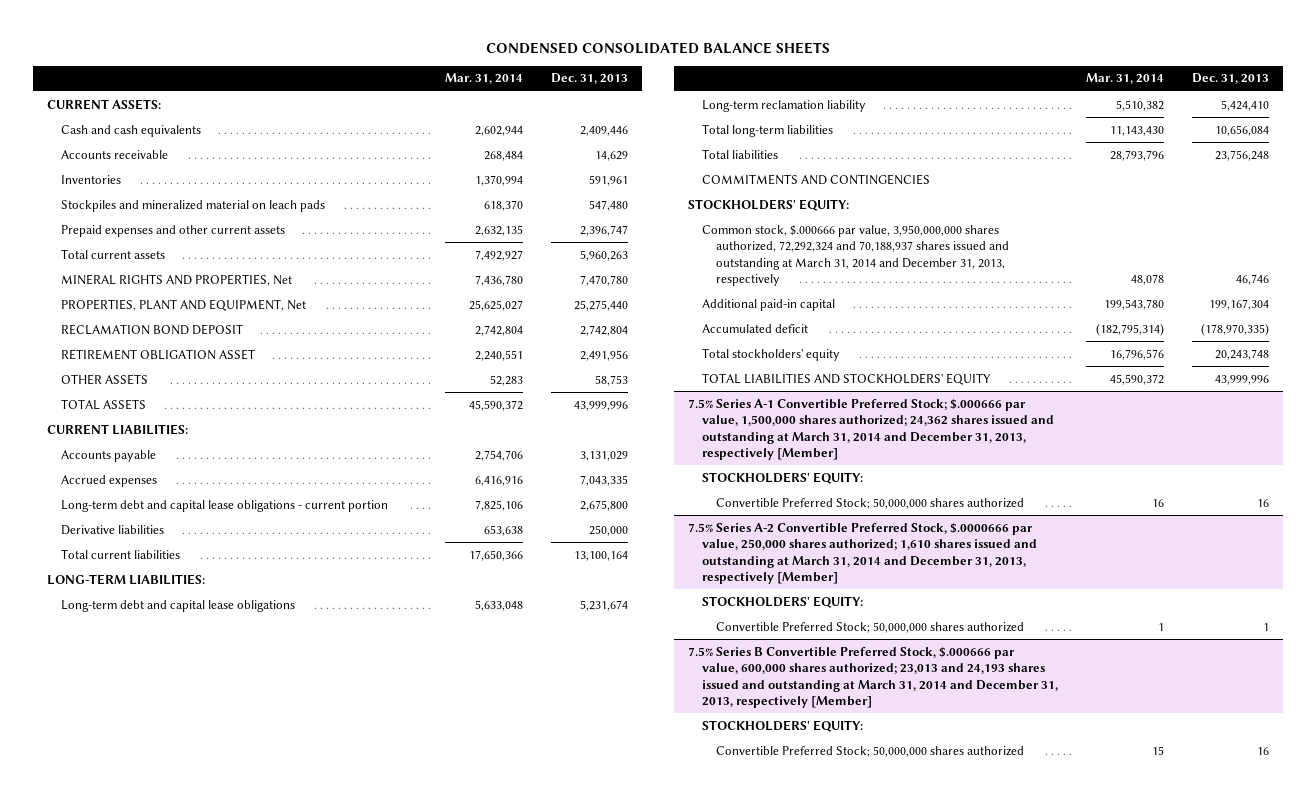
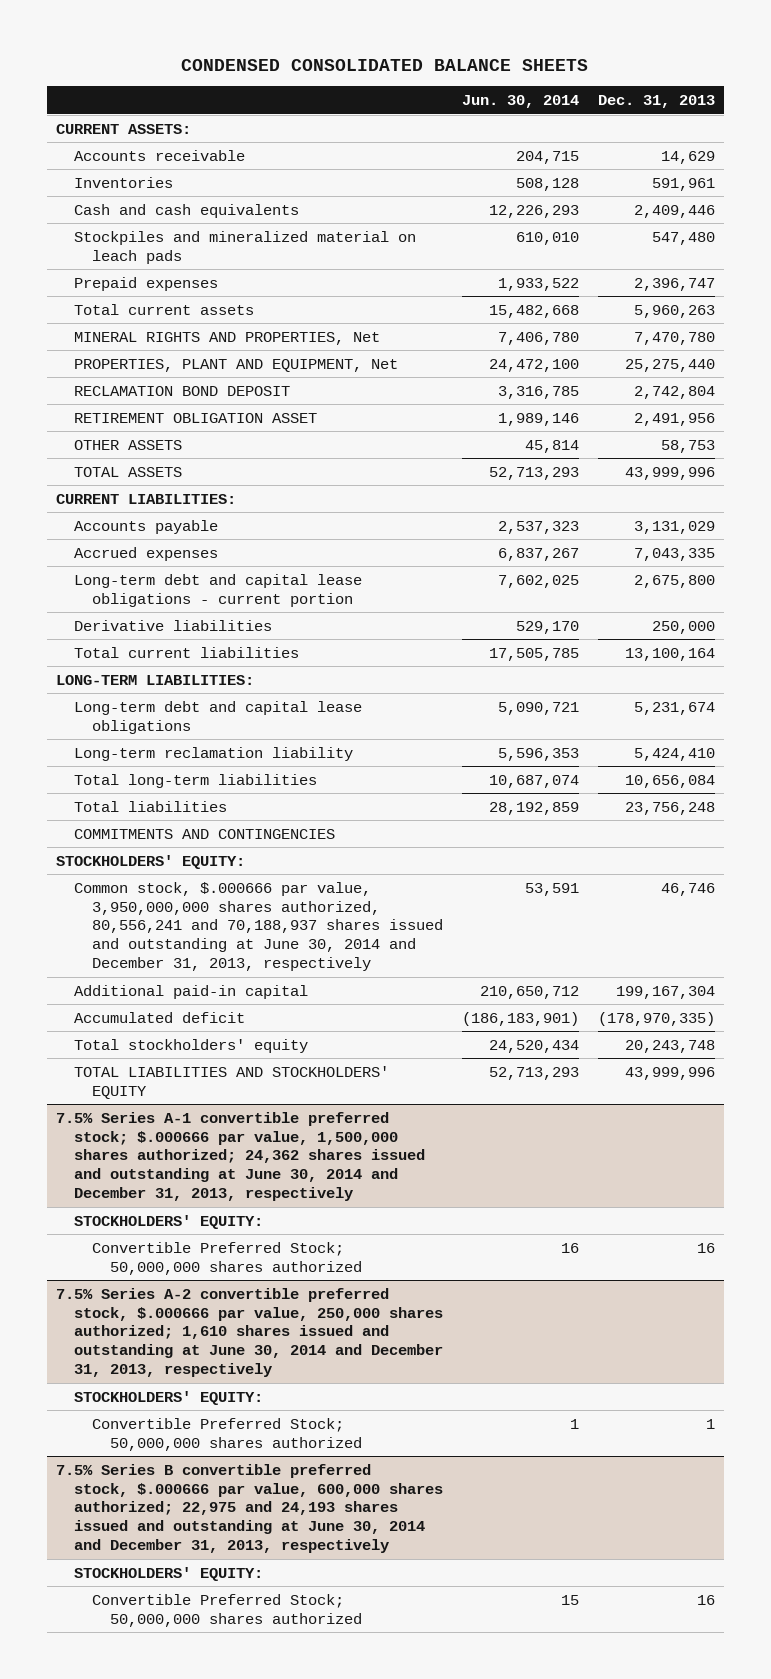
[445,73,524,85] Mar. 31, 2014 -> none
none -> [461,95,579,109] Jun. 30, 2014
[61,124,202,137] Cash and cash equivalents -> [74,203,300,218] Cash and cash equivalents
[61,224,286,237] Prepaid expenses and other current assets -> [74,276,219,291] Prepaid expenses
[702,224,1010,287] Common stock, $.000666 par value, 3,950,000,000 shares authorized, 72,292,324 and 70,188,937 shares issued and outstanding at March 31, 2014 and December 31, 2013, respectively -> [74,881,444,972] Common stock, $.000666 par value, 3,950,000,000 shares authorized, 80,556,241 and 70,188,937 shares issued and outstanding at June 30, 2014 and December 31, 2013, respectively
[688,397,1055,461] 7.5% Series A-1 Convertible Preferred Stock; $.000666 par value, 1,500,000 shares authorized; 24,362 shares issued and outstanding at March 31, 2014 and December 31, 2013, respectively [Member] -> [56,1111,426,1202] 7.5% Series A-1 convertible preferred stock; $.000666 par value, 1,500,000 shares authorized; 24,362 shares issued and outstanding at June 30, 2014 and December 31, 2013, respectively
[688,521,1038,585] 7.5% Series A-2 Convertible Preferred Stock, $.0000666 par value, 250,000 shares authorized; 1,610 shares issued and outstanding at March 31, 2014 and December 31, 2013, respectively [Member] -> [56,1287,444,1378] 7.5% Series A-2 convertible preferred stock, $.000666 par value, 250,000 shares authorized; 1,610 shares issued and outstanding at June 30, 2014 and December 31, 2013, respectively
[688,645,1059,709] 7.5% Series B Convertible Preferred Stock, $.000666 par value, 600,000 shares authorized; 23,013 and 24,193 shares issued and outstanding at March 31, 2014 and December 31, 2013, respectively [Member] -> [56,1463,444,1554] 7.5% Series B convertible preferred stock, $.000666 par value, 600,000 shares authorized; 22,975 and 24,193 shares issued and outstanding at June 30, 2014 and December 31, 2013, respectively

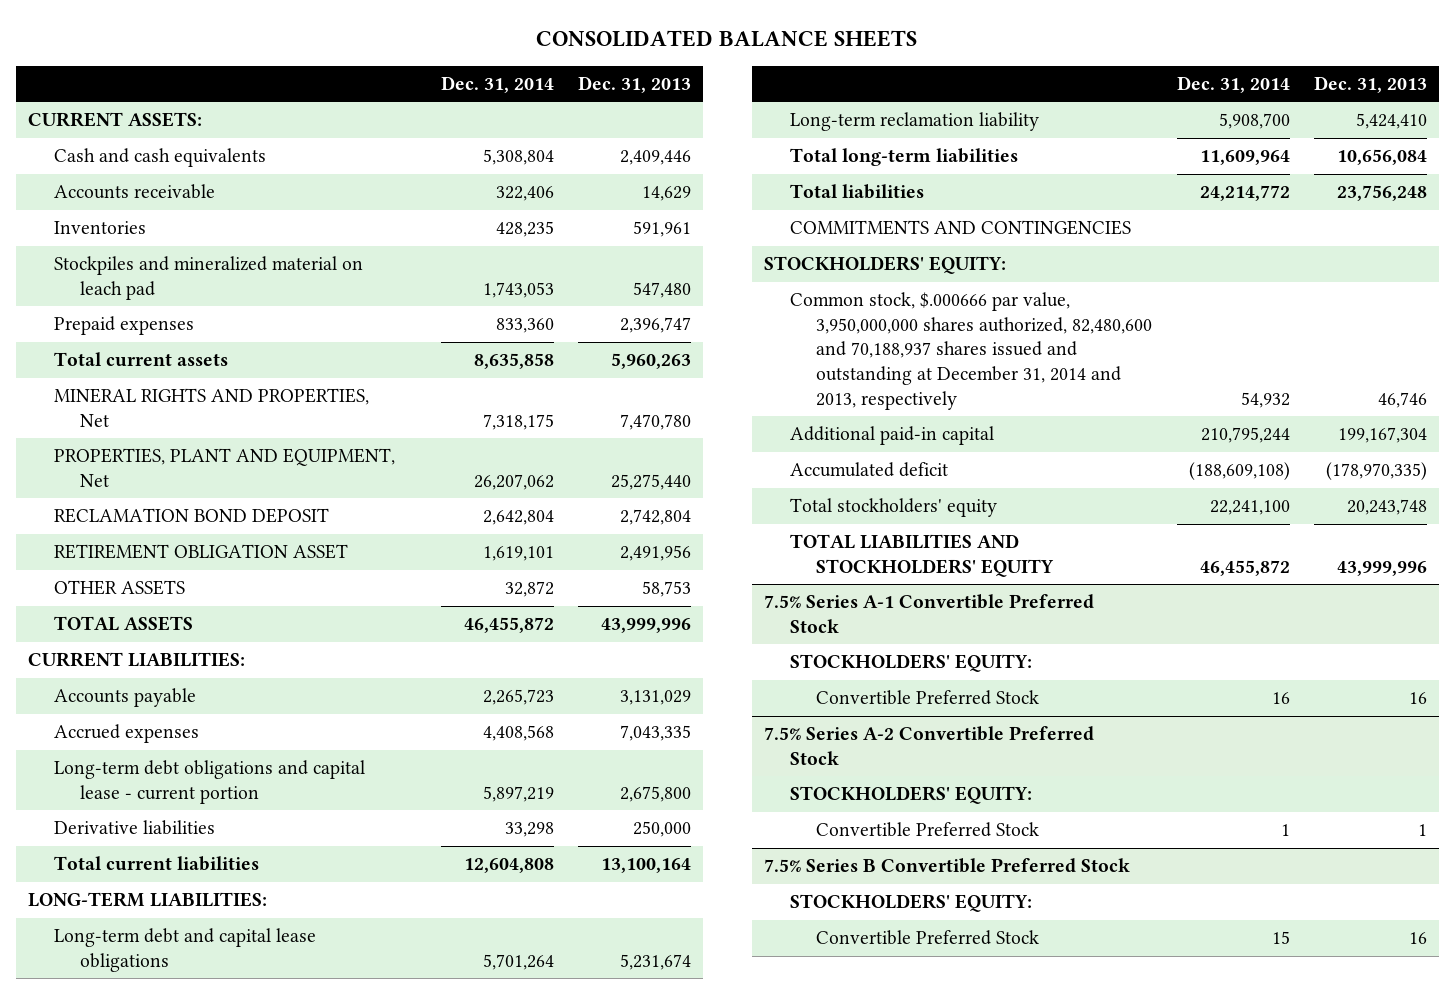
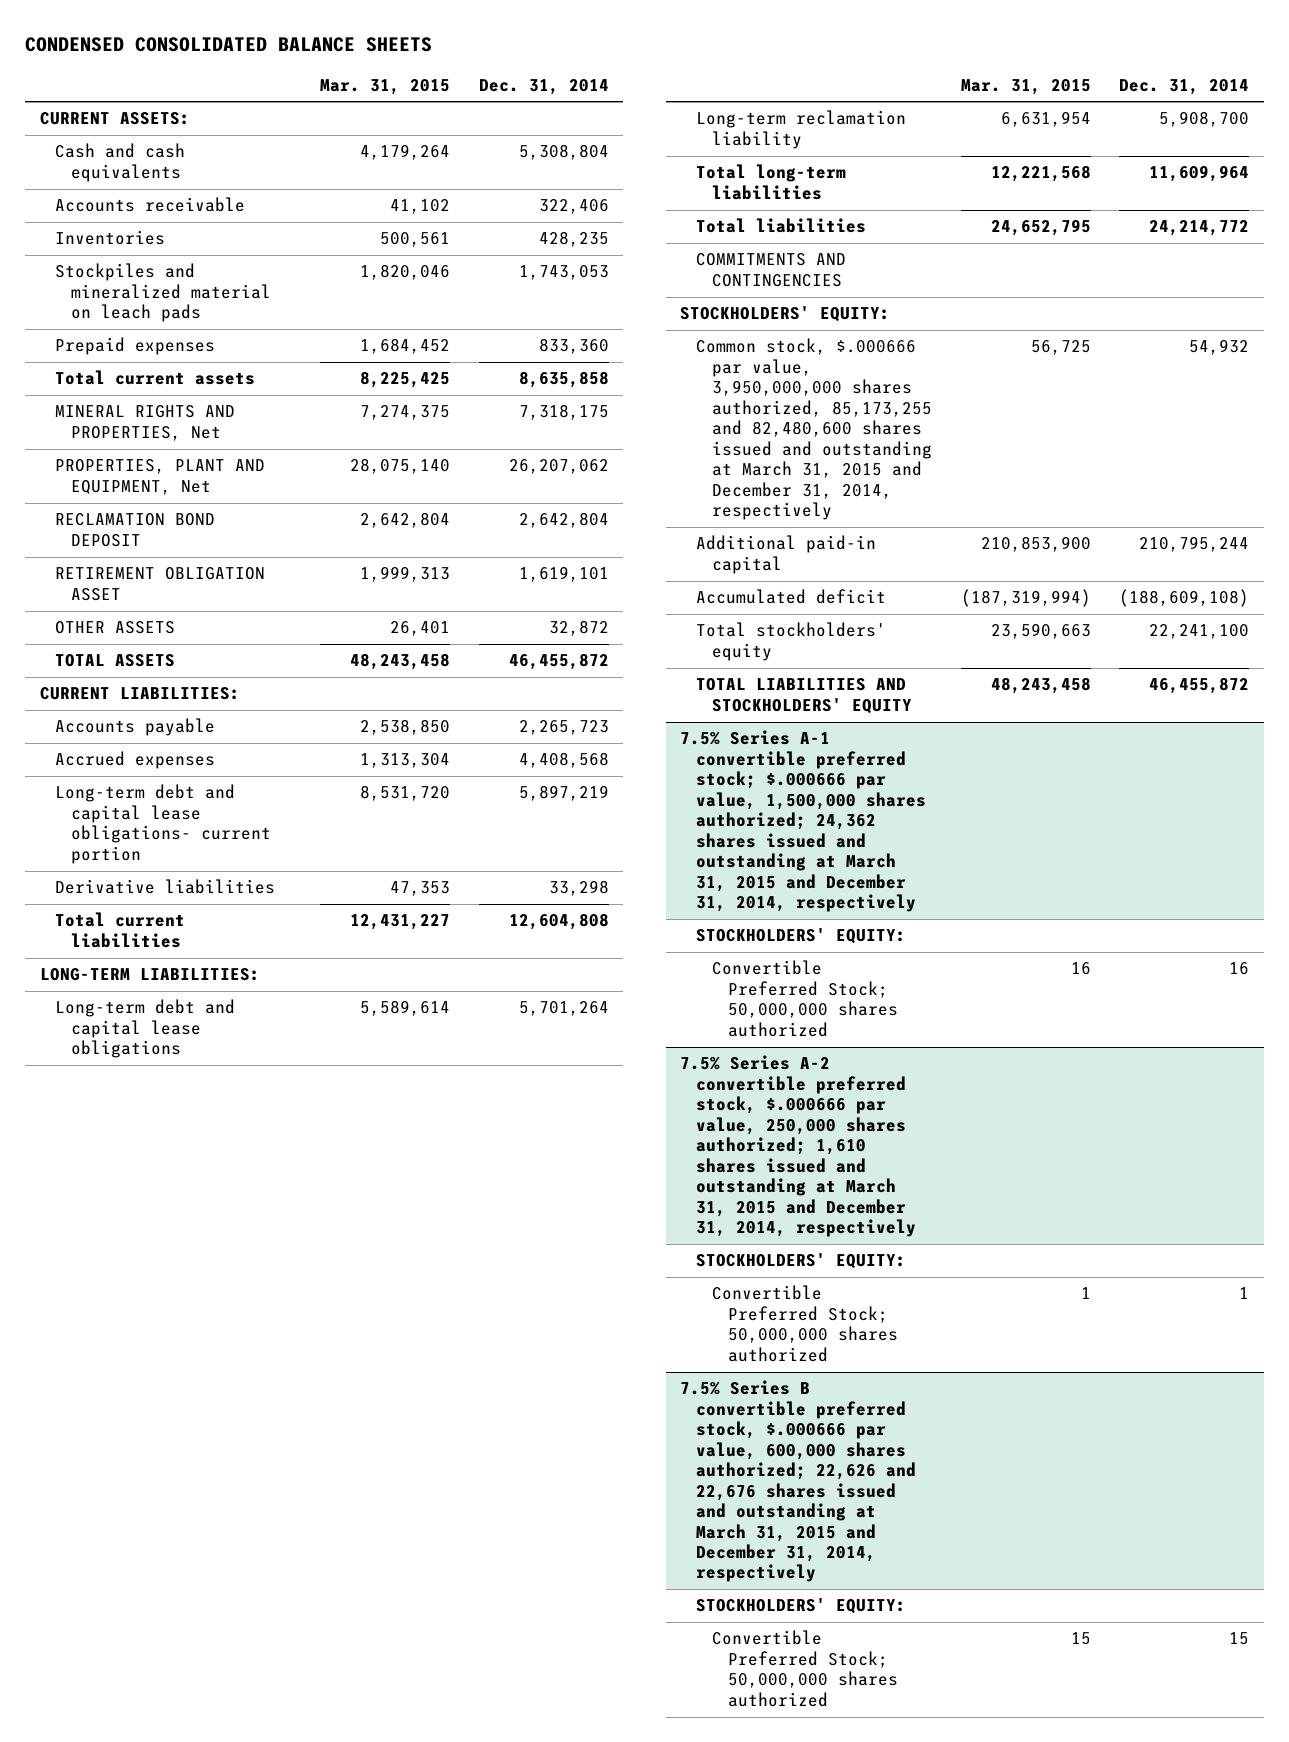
[536,30,918,48] CONSOLIDATED BALANCE SHEETS -> [25,37,433,53] CONDENSED CONSOLIDATED BALANCE SHEETS
[577,75,691,93] Dec. 31, 2013 -> none
none -> [320,78,451,95] Mar. 31, 2015
[54,256,364,300] Stockpiles and mineralized material on leach pad -> [55,263,272,323] Stockpiles and mineralized material on leach pads
[54,760,366,804] Long-term debt obligations and capital lease - current portion -> [55,784,272,864] Long-term debt and capital lease obligations- current portion
[790,292,1153,410] Common stock, $.000666 par value, 3,950,000,000 shares authorized, 82,480,600 and 70,188,937 shares issued and outstanding at December 31, 2014 and 2013, respectively -> [695,338,932,521] Common stock, $.000666 par value, 3,950,000,000 shares authorized, 85,173,255 and 82,480,600 shares issued and outstanding at March 31, 2015 and December 31, 2014, respectively
[763,594,1094,633] 7.5% Series A-1 Convertible Preferred Stock -> [679,730,926,913] 7.5% Series A-1 convertible preferred stock; $.000666 par value, 1,500,000 shares authorized; 24,362 shares issued and outstanding at March 31, 2015 and December 31, 2014, respectively
[816,690,1040,706] Convertible Preferred Stock -> [711,960,898,1037] Convertible Preferred Stock; 50,000,000 shares authorized
[763,726,1094,765] 7.5% Series A-2 Convertible Preferred Stock -> [679,1055,916,1238] 7.5% Series A-2 convertible preferred stock, $.000666 par value, 250,000 shares authorized; 1,610 shares issued and outstanding at March 31, 2015 and December 31, 2014, respectively
[816,822,1040,838] Convertible Preferred Stock -> [711,1285,898,1362] Convertible Preferred Stock; 50,000,000 shares authorized
[763,858,1130,874] 7.5% Series B Convertible Preferred Stock -> [679,1380,916,1583] 7.5% Series B convertible preferred stock, $.000666 par value, 600,000 shares authorized; 22,626 and 22,676 shares issued and outstanding at March 31, 2015 and December 31, 2014, respectively
[816,930,1040,946] Convertible Preferred Stock -> [711,1630,898,1707] Convertible Preferred Stock; 50,000,000 shares authorized

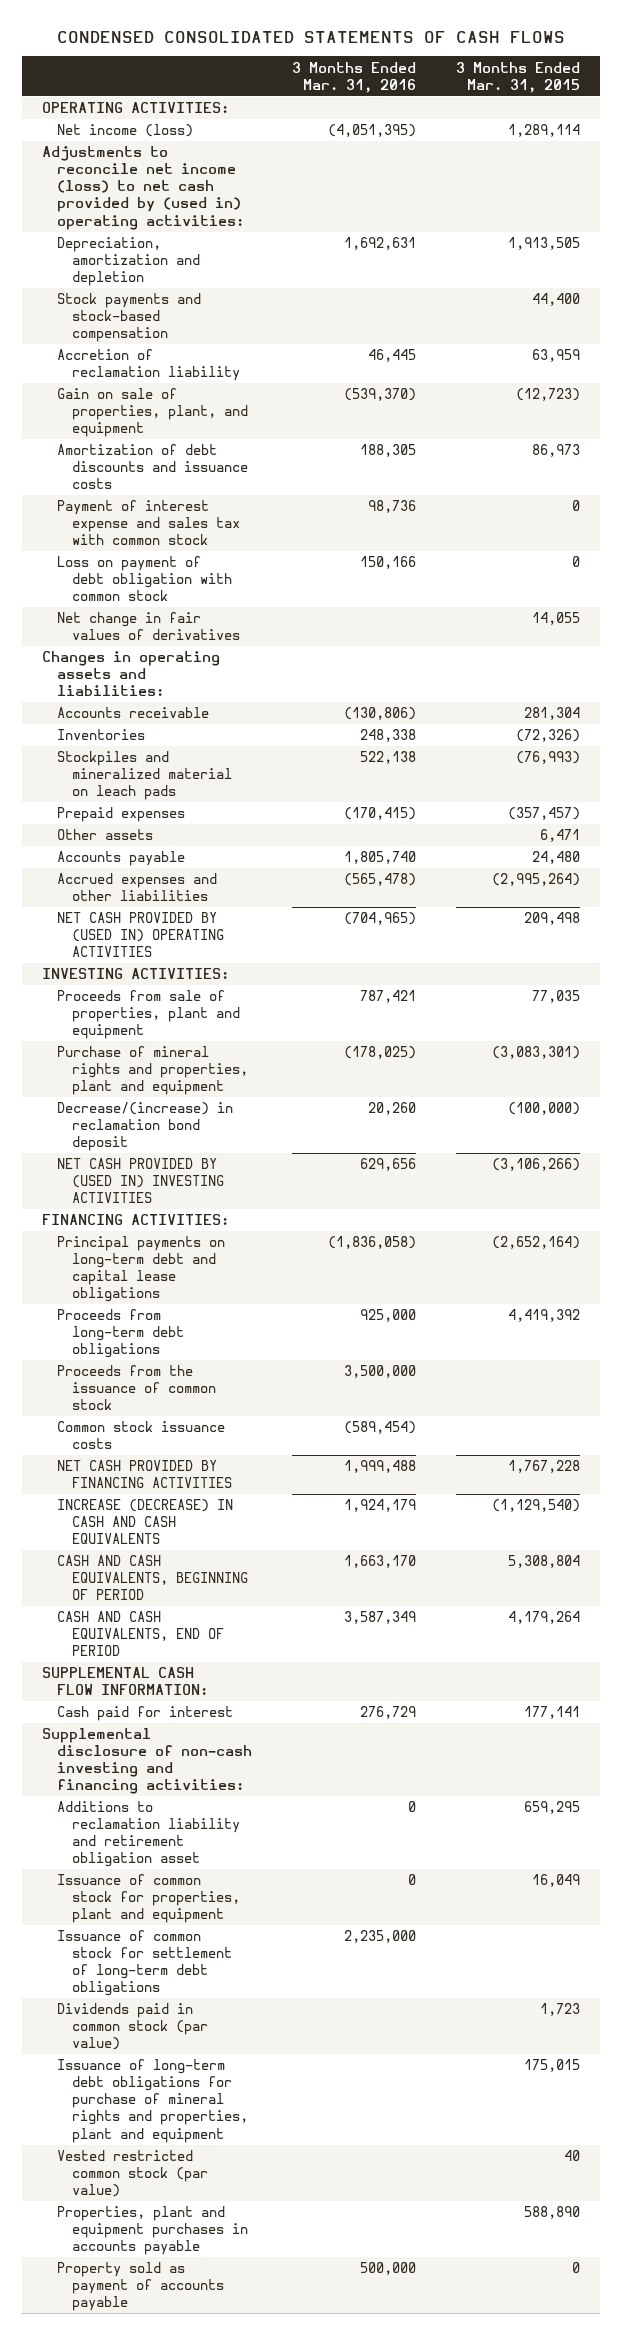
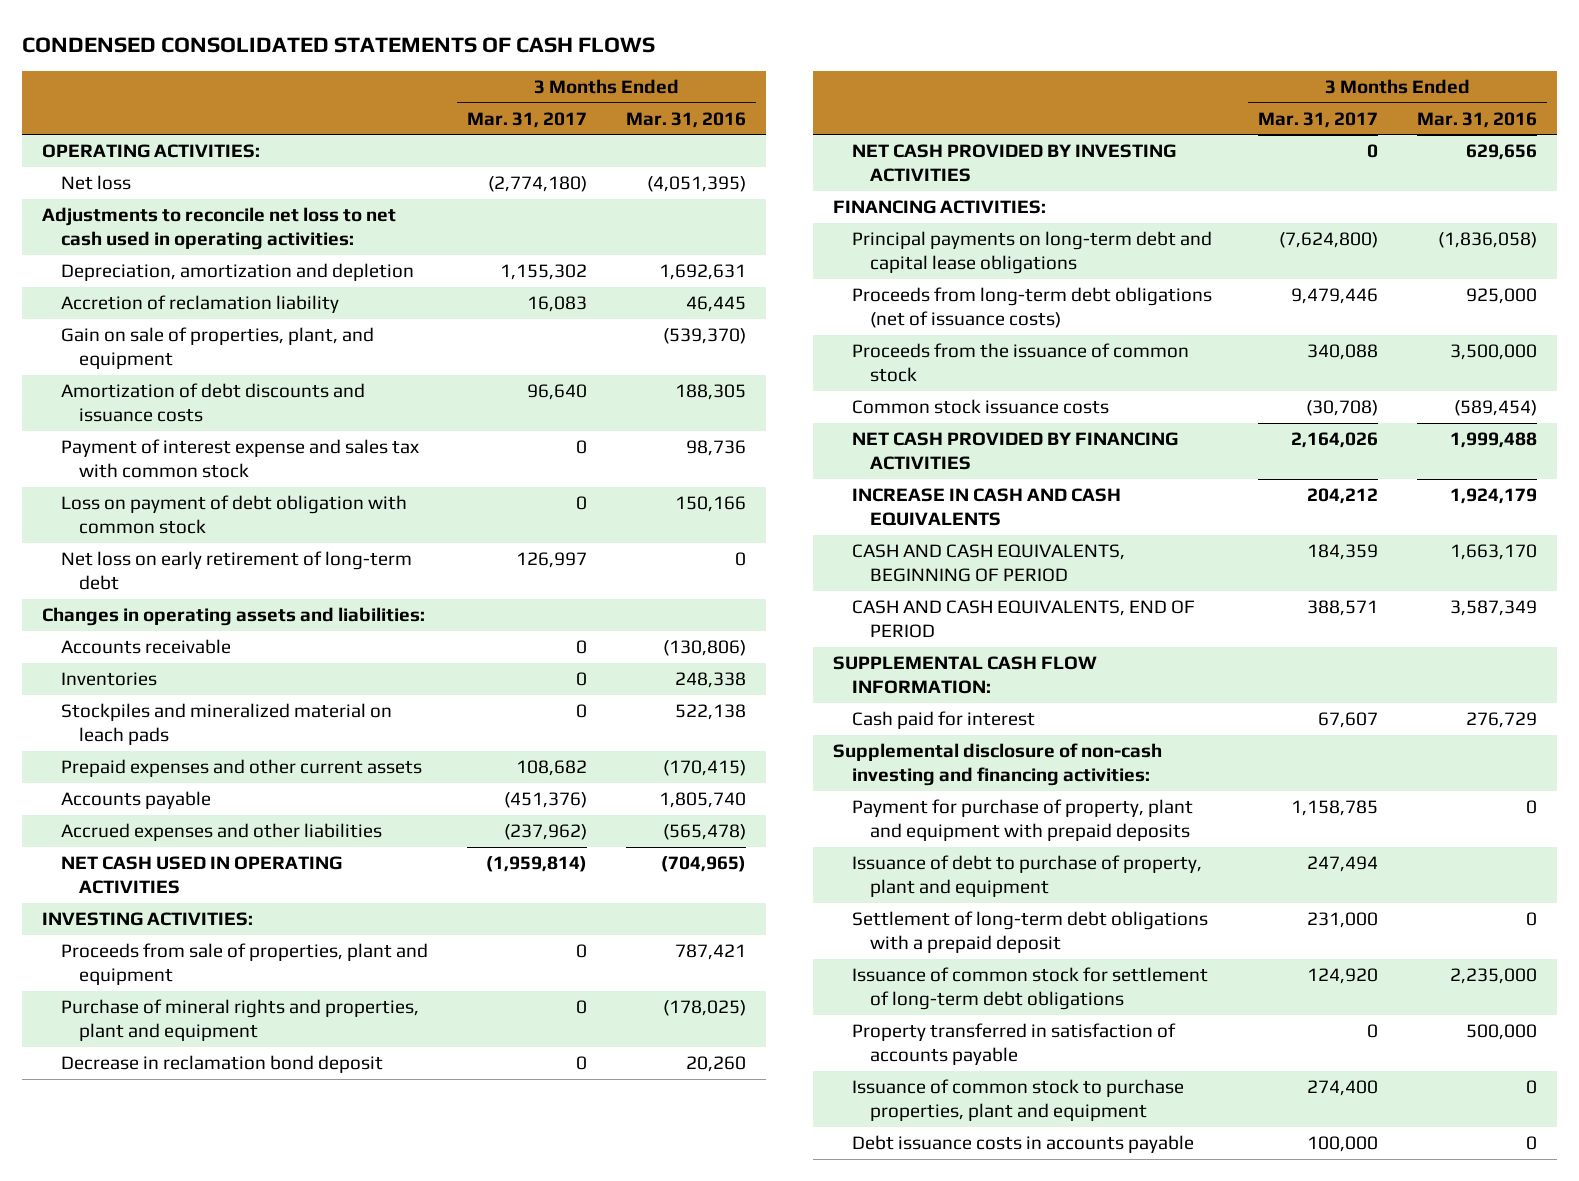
[456,61,581,93] 3 Months Ended Mar. 31, 2015 -> none
none -> [466,111,587,128] Mar. 31, 2017
[56,124,193,138] Net income (loss) -> [60,175,131,191] Net loss
[42,146,244,230] Adjustments to reconcile net income (loss) to net cash provided by (used in) operating activities: -> [42,207,397,251] Adjustments to reconcile net loss to net cash used in operating activities:
[56,293,201,343] Stock payments and stock-based compensation -> none
[56,612,240,641] Net change in fair values of derivatives -> none
none -> [60,551,412,591] Net loss on early retirement of long-term debt
[56,829,153,841] Other assets -> none
[56,807,185,823] Prepaid expenses -> [60,759,422,778] Prepaid expenses and other current assets
[56,912,224,958] NET CASH PROVIDED BY (USED IN) OPERATING ACTIVITIES -> [60,856,342,895] NET CASH USED IN OPERATING ACTIVITIES
[56,1102,233,1152] Decrease/(increase) in reclamation bond deposit -> [60,1055,383,1074] Decrease in reclamation bond deposit
[56,1158,224,1204] NET CASH PROVIDED BY (USED IN) INVESTING ACTIVITIES -> [851,144,1176,183] NET CASH PROVIDED BY INVESTING ACTIVITIES
[56,1309,184,1359] Proceeds from long-term debt obligations -> [851,287,1212,329] Proceeds from long-term debt obligations (net of issuance costs)
[56,1499,233,1545] INCREASE (DECREASE) IN CASH AND CASH EQUIVALENTS -> [851,488,1121,527] INCREASE IN CASH AND CASH EQUIVALENTS
[56,1801,240,1868] Additions to reclamation liability and retirement obligation asset -> none
[56,1874,240,1924] Issuance of common stock for properties, plant and equipment -> none
none -> [851,799,1193,842] Payment for purchase of property, plant and equipment with prepaid deposits
none -> [851,855,1202,898] Issuance of debt to purchase of property, plant and equipment
none -> [851,911,1208,954] Settlement of long-term debt obligations with a prepaid deposit
[56,2003,208,2051] Dividends paid in common stock (par value) -> none
[56,2059,248,2143] Issuance of long-term debt obligations for purchase of mineral rights and properties, plant and equipment -> none
[56,2150,208,2198] Vested restricted common stock (par value) -> none
[56,2206,248,2256] Properties, plant and equipment purchases in accounts payable -> none
[56,2262,224,2312] Property sold as payment of accounts payable -> [851,1023,1176,1066] Property transferred in satisfaction of accounts payable
none -> [851,1079,1184,1122] Issuance of common stock to purchase properties, plant and equipment
none -> [851,1135,1194,1154] Debt issuance costs in accounts payable

